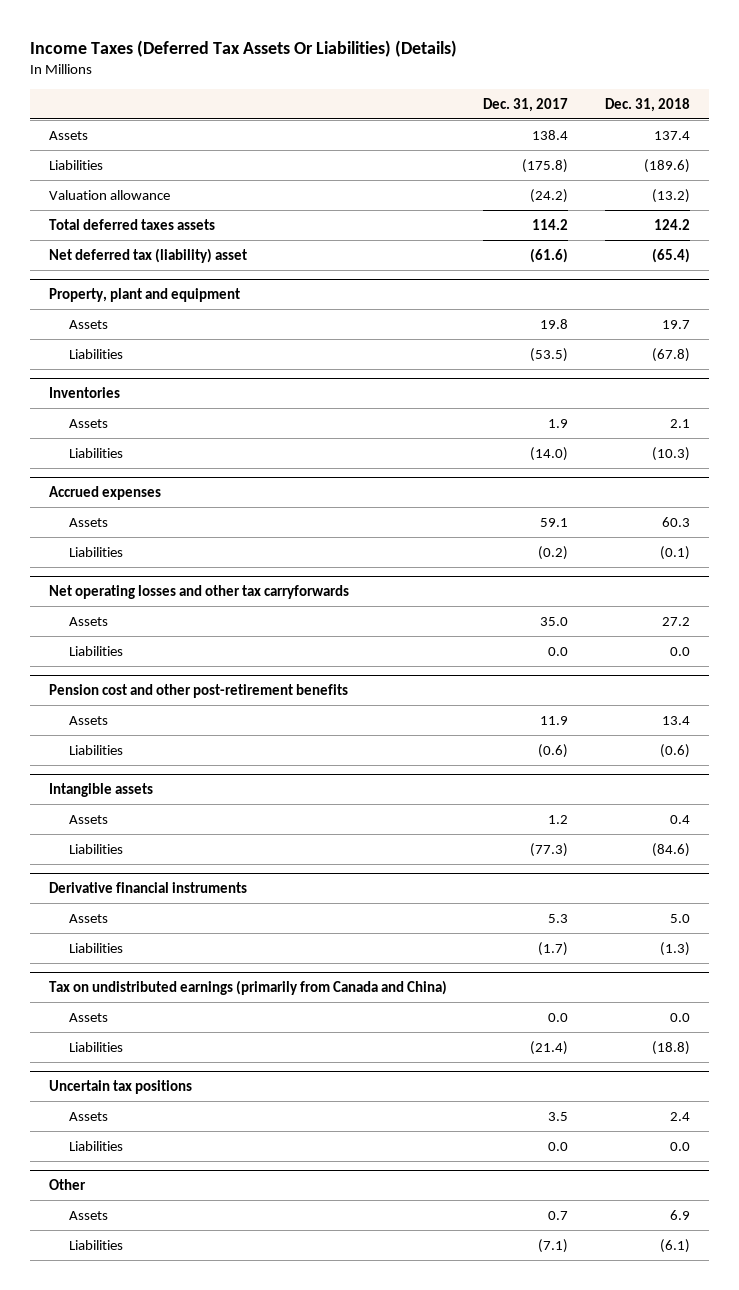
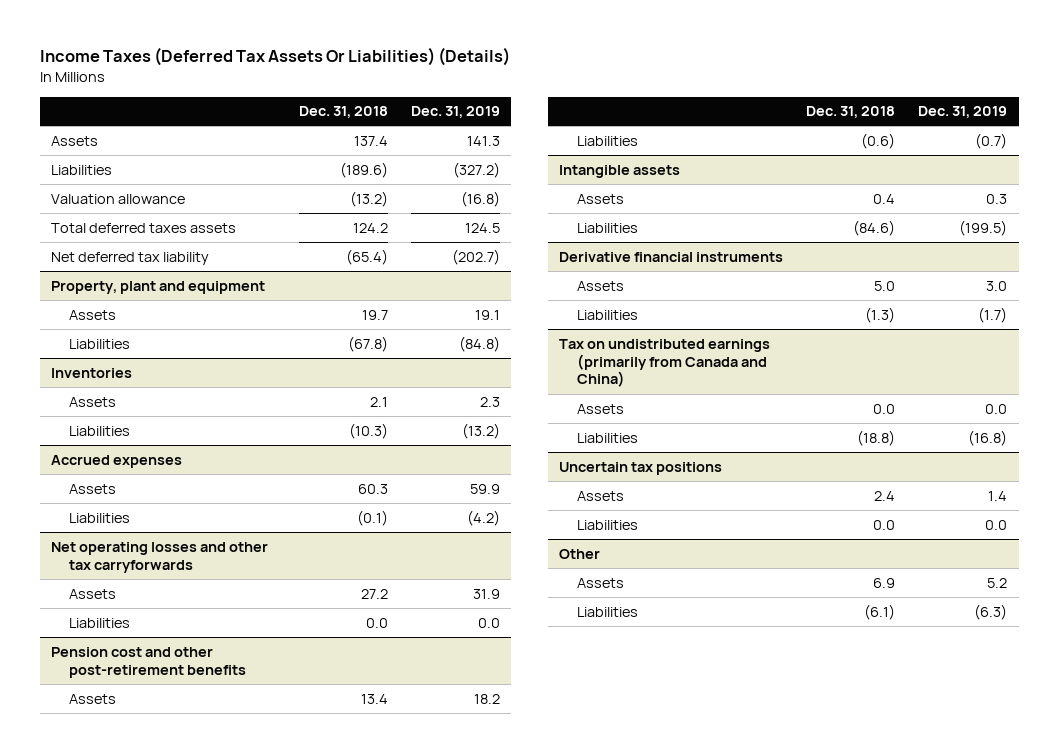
[483,97,569,112] Dec. 31, 2017 -> none
none -> [410,106,500,119] Dec. 31, 2019
[48,247,247,263] Net deferred tax (liability) asset -> [51,251,210,265] Net deferred tax liability

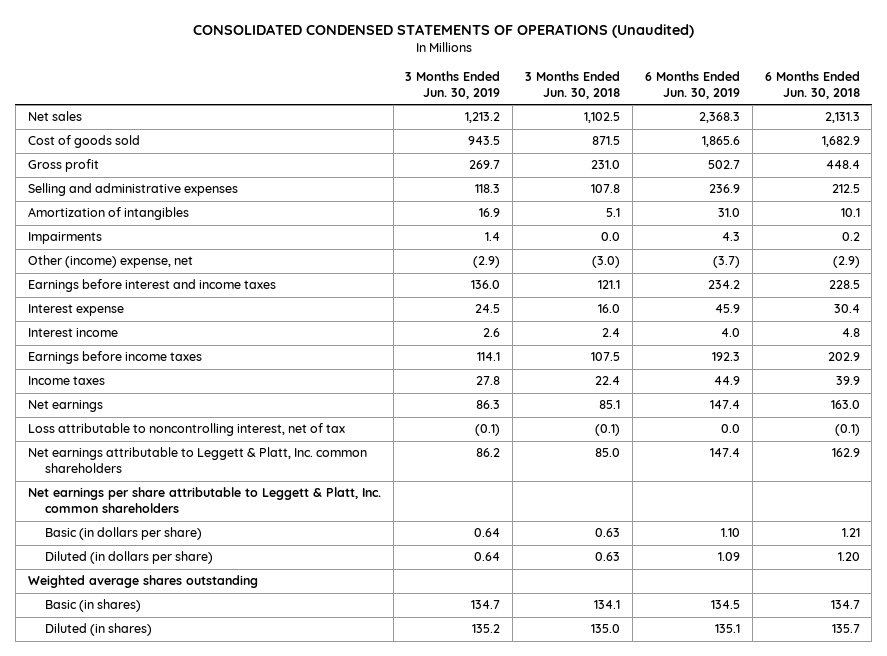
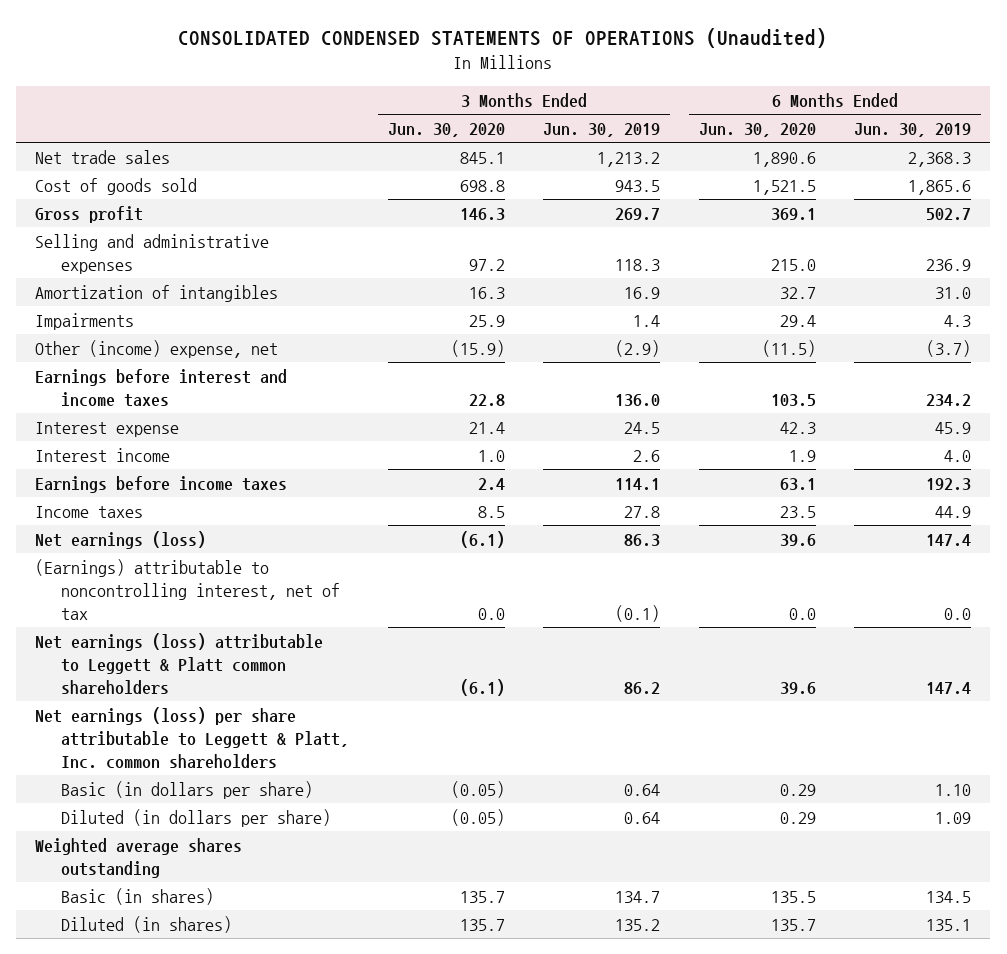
[525,70,621,99] 3 Months Ended Jun. 30, 2018 -> none
[764,70,860,99] 6 Months Ended Jun. 30, 2018 -> none
none -> [387,122,505,137] Jun. 30, 2020
none -> [698,122,816,137] Jun. 30, 2020
[27,111,82,122] Net sales -> [35,149,171,164] Net trade sales
[27,400,103,413] Net earnings -> [35,530,207,549] Net earnings (loss)
[27,423,345,437] Loss attributable to noncontrolling interest, net of tax -> [35,558,341,620] (Earnings) attributable to noncontrolling interest, net of tax
[27,447,367,474] Net earnings attributable to Leggett & Platt, Inc. common shareholders -> [35,632,324,694] Net earnings (loss) attributable to Leggett & Platt common shareholders
[27,487,381,514] Net earnings per share attributable to Leggett & Platt, Inc. common shareholders -> [35,706,350,769] Net earnings (loss) per share attributable to Leggett & Platt, Inc. common shareholders

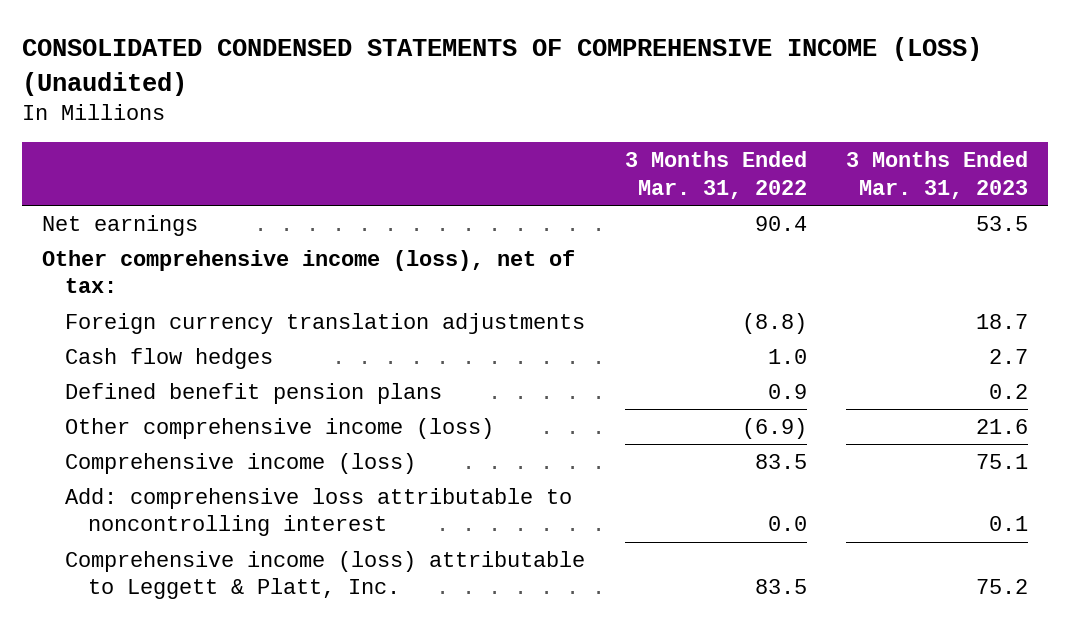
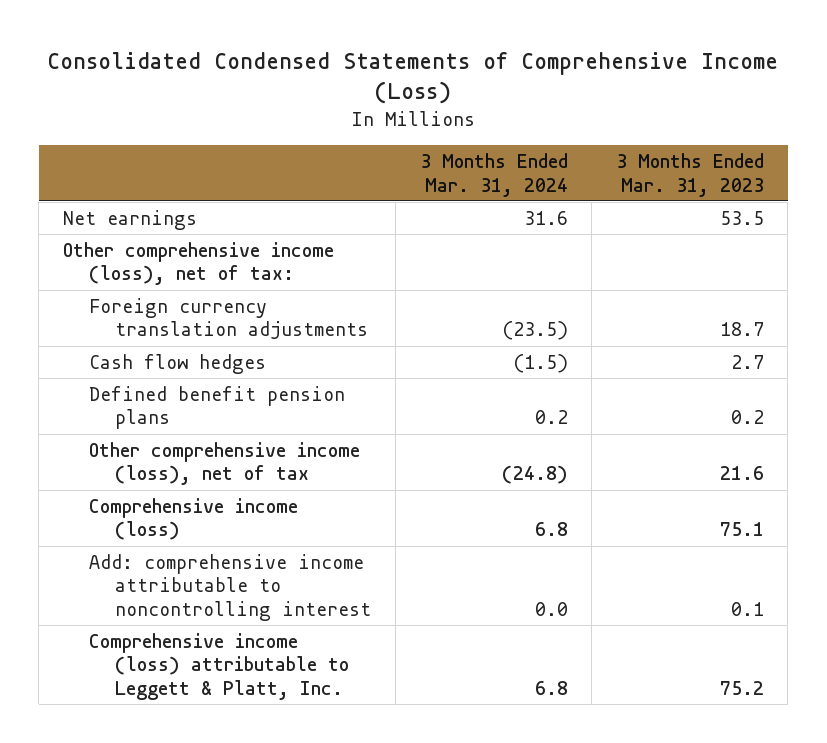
[22,37,983,96] CONSOLIDATED CONDENSED STATEMENTS OF COMPREHENSIVE INCOME (LOSS) (Unaudited) -> [47,51,779,105] Consolidated Condensed Statements of Comprehensive Income (Loss)
[624,151,807,199] 3 Months Ended Mar. 31, 2022 -> none
none -> [419,152,568,197] 3 Months Ended Mar. 31, 2024
[65,417,495,439] Other comprehensive income (loss) -> [89,441,361,486] Other comprehensive income (loss), net of tax
[65,487,573,537] Add: comprehensive loss attributable to noncontrolling interest -> [89,553,372,622] Add: comprehensive income attributable to noncontrolling interest

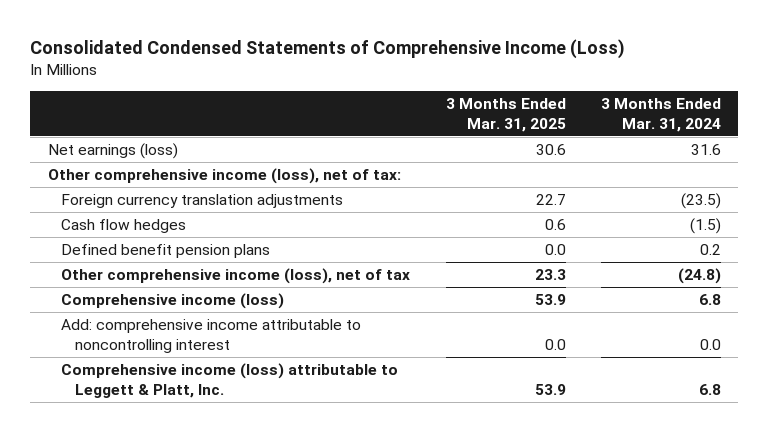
[615,152,764,197] 3 Months Ended Mar. 31, 2023 -> none
none -> [445,97,566,132] 3 Months Ended Mar. 31, 2025
[62,209,197,230] Net earnings -> [47,143,178,160] Net earnings (loss)

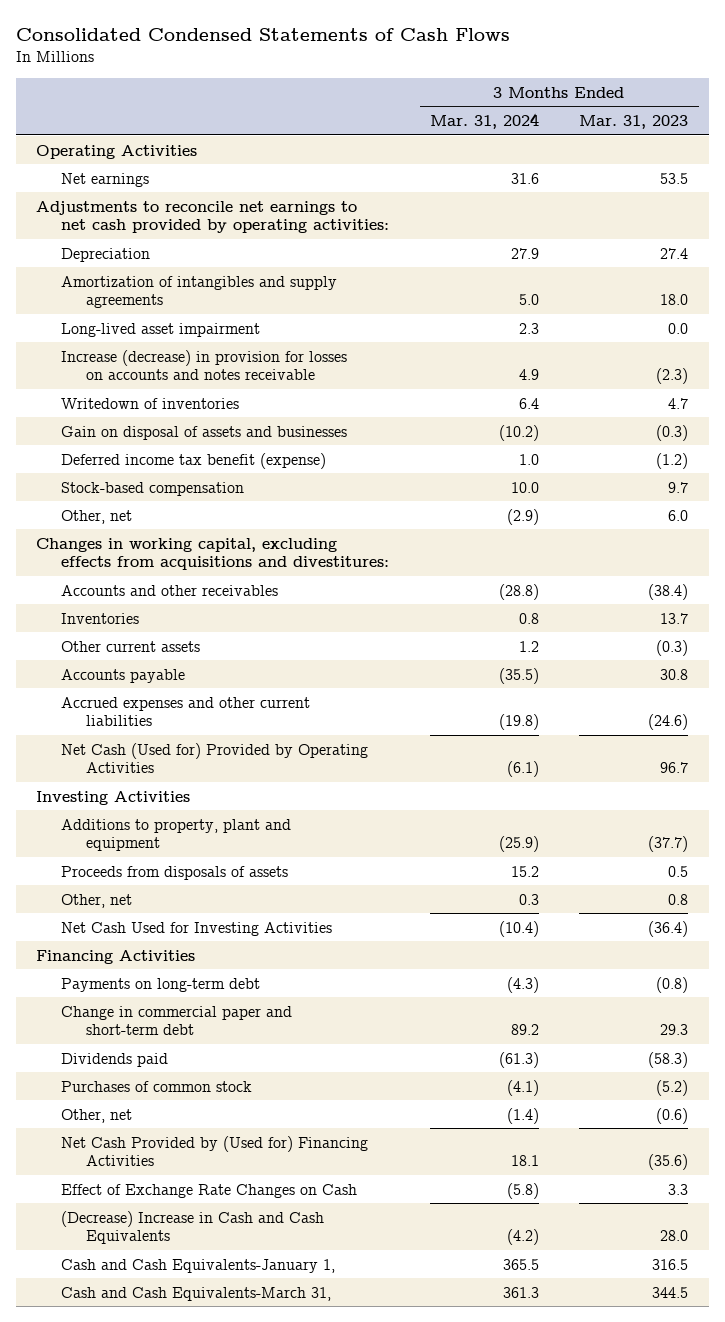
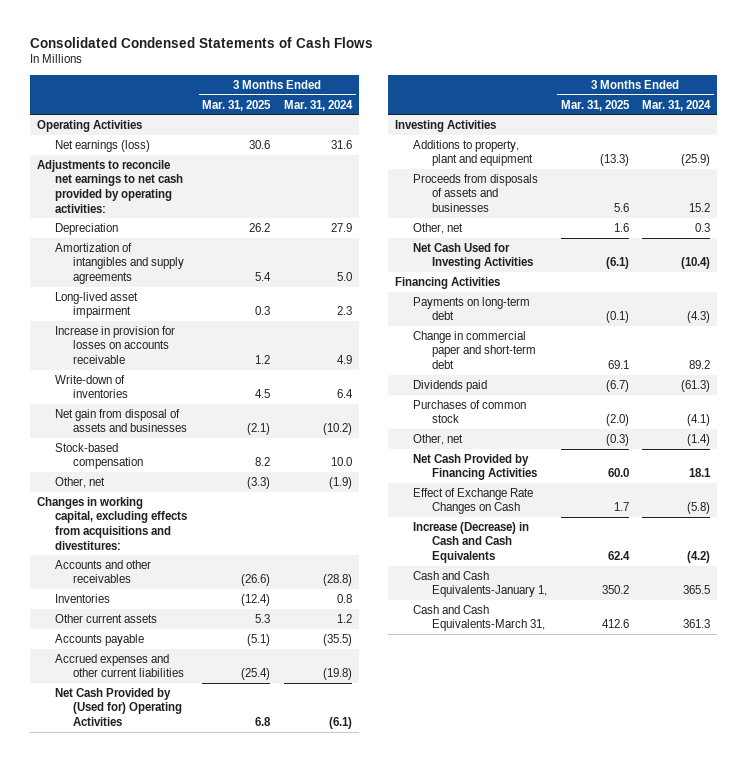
[579,115,689,130] Mar. 31, 2023 -> none
none -> [202,99,272,111] Mar. 31, 2025
[61,172,150,187] Net earnings -> [55,139,151,152] Net earnings (loss)
[61,452,327,469] Deferred income tax benefit (expense) -> none
[61,349,348,381] Increase (decrease) in provision for losses on accounts and notes receivable -> [55,325,176,365] Increase in provision for losses on accounts receivable
[61,397,240,409] Writedown of inventories -> [55,374,129,399] Write-down of inventories
[61,425,348,440] Gain on disposal of assets and businesses -> [55,408,188,433] Net gain from disposal of assets and businesses
[506,508,539,525] (2.9) -> [329,476,353,489] (1.9)
[61,742,369,774] Net Cash (Used for) Provided by Operating Activities -> [55,687,183,727] Net Cash Provided by (Used for) Operating Activities
[61,865,289,880] Proceeds from disposals of assets -> [413,173,539,213] Proceeds from disposals of assets and businesses
[61,1135,369,1167] Net Cash Provided by (Used for) Financing Activities -> [413,453,537,481] Net Cash Provided by Financing Activities
[61,1210,325,1245] (Decrease) Increase in Cash and Cash Equivalents -> [413,521,530,564] Increase (Decrease) in Cash and Cash Equivalents

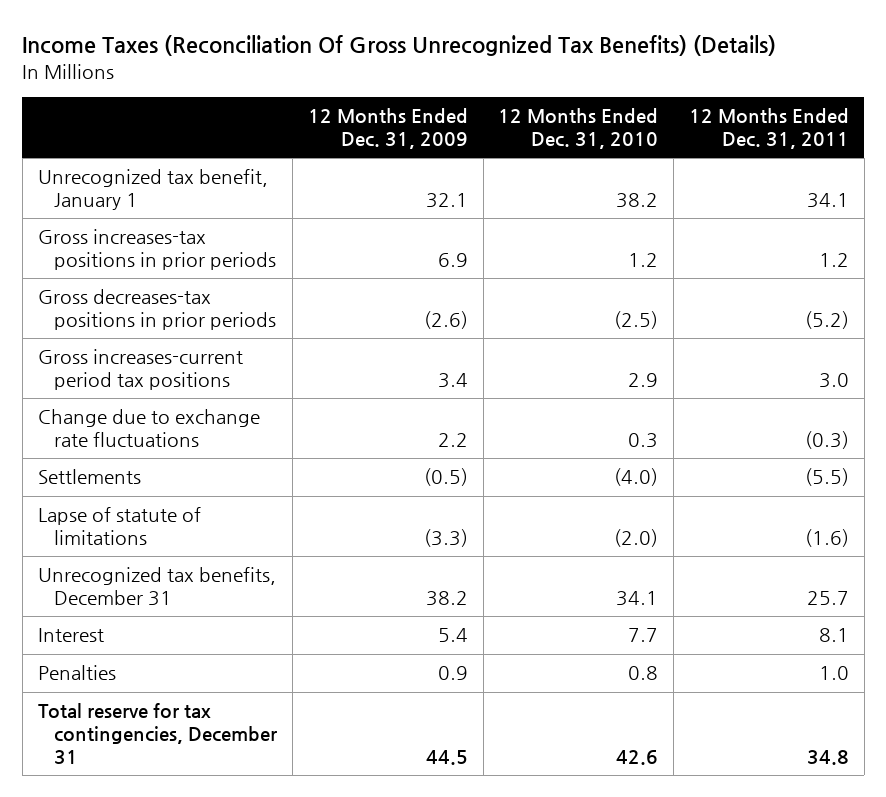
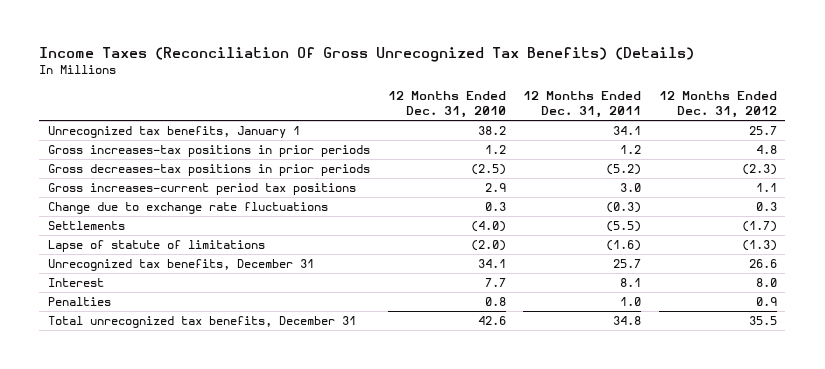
[307,108,468,149] 12 Months Ended Dec. 31, 2009 -> none
none -> [658,90,777,119] 12 Months Ended Dec. 31, 2012
[37,169,268,211] Unrecognized tax benefit, January 1 -> [48,126,301,139] Unrecognized tax benefits, January 1
[37,703,278,765] Total reserve for tax contingencies, December 31 -> [48,316,357,329] Total unrecognized tax benefits, December 31

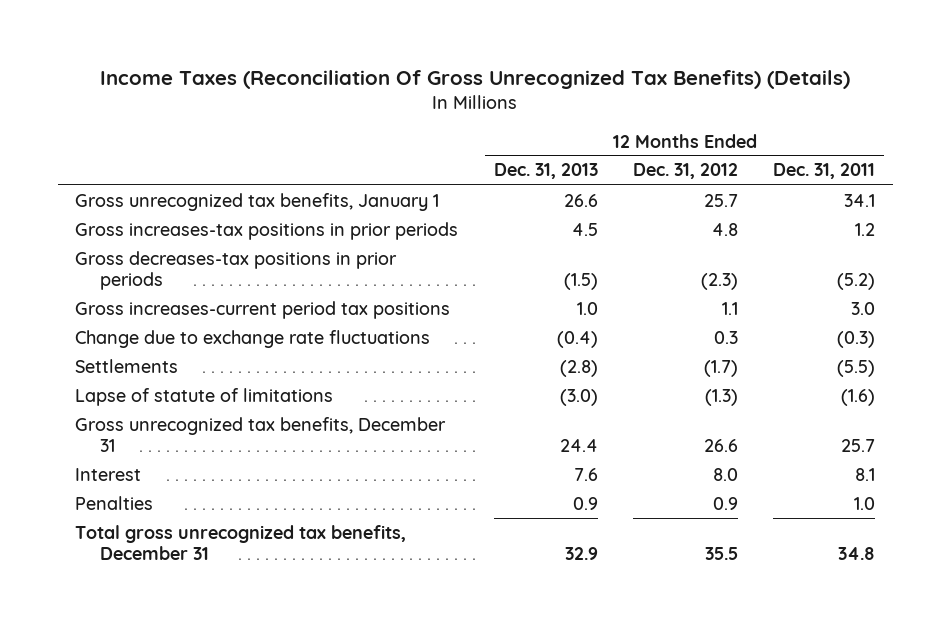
[387,90,506,119] 12 Months Ended Dec. 31, 2010 -> none
none -> [493,163,598,180] Dec. 31, 2013
[48,126,301,139] Unrecognized tax benefits, January 1 -> [75,192,440,211] Gross unrecognized tax benefits, January 1
[48,259,315,272] Unrecognized tax benefits, December 31 -> [75,416,447,452] Gross unrecognized tax benefits, December 31
[48,316,357,329] Total unrecognized tax benefits, December 31 -> [75,524,407,560] Total gross unrecognized tax benefits, December 31

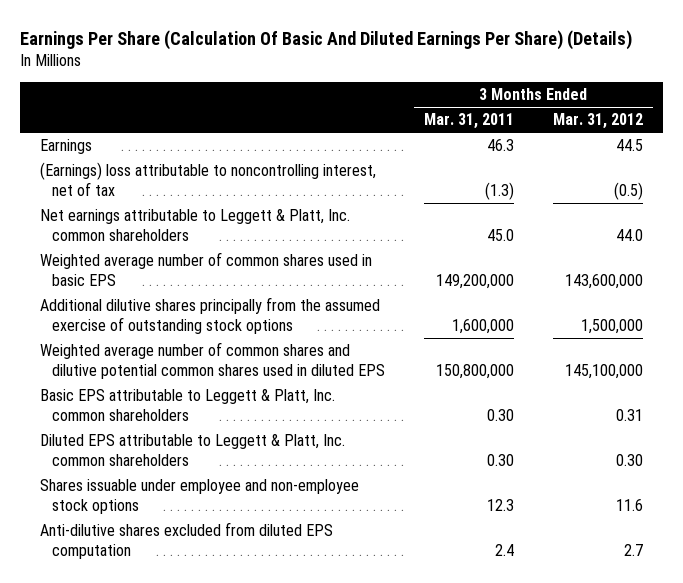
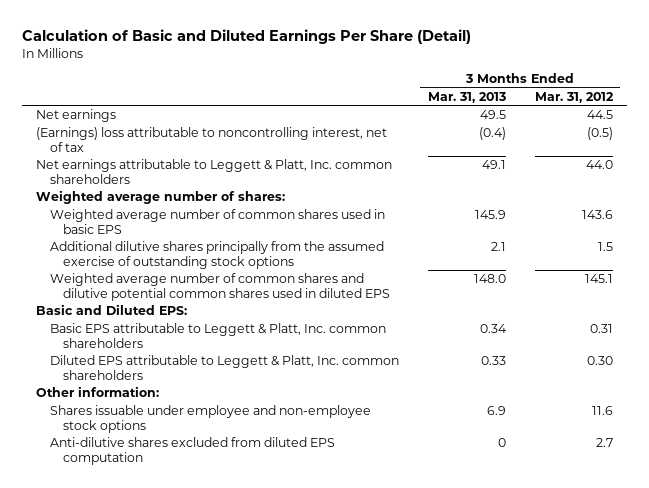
[20,29,633,50] Earnings Per Share (Calculation Of Basic And Diluted Earnings Per Share) (Details) -> [21,28,471,44] Calculation of Basic and Diluted Earnings Per Share (Detail)
[423,113,514,130] Mar. 31, 2011 -> none
none -> [427,91,506,103] Mar. 31, 2013
[39,139,92,155] Earnings -> [36,109,117,123] Net earnings
none -> [36,190,286,205] Weighted average number of shares:
[565,274,644,290] 143,600,000 -> [581,210,613,220] 143.6
[581,319,644,335] 1,500,000 -> [597,242,613,252] 1.5
[565,364,644,380] 145,100,000 -> [584,274,613,284] 145.1
none -> [36,304,188,316] Basic and Diluted EPS:
none -> [36,386,160,398] Other information:

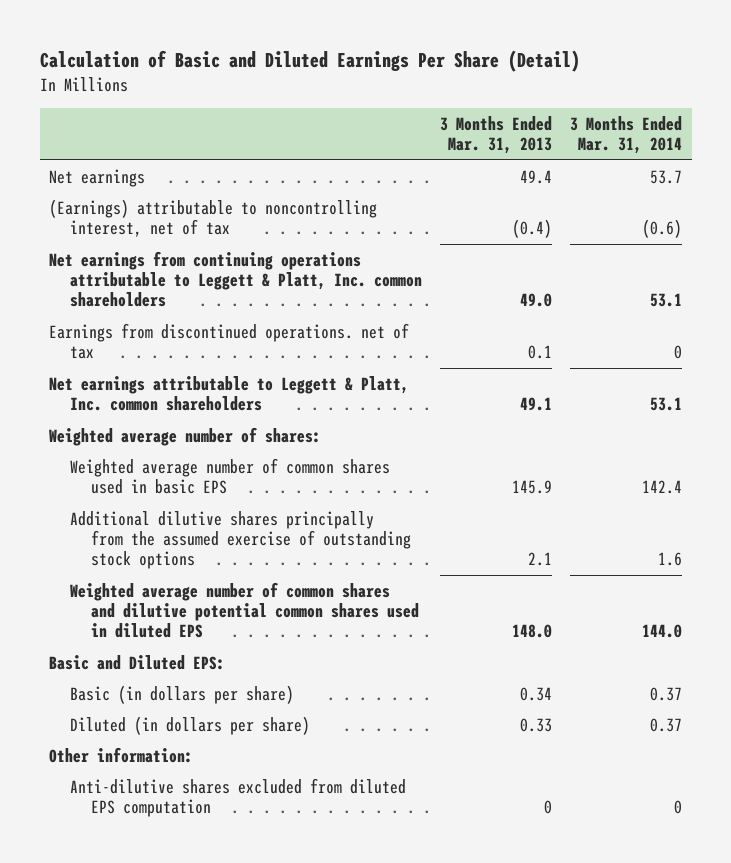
[534,91,614,103] Mar. 31, 2012 -> none
none -> [570,115,683,154] 3 Months Ended Mar. 31, 2014
[479,110,506,120] 49.5 -> [520,169,553,184] 49.4
[36,127,388,152] (Earnings) loss attributable to noncontrolling interest, net of tax -> [48,198,377,237] (Earnings) attributable to noncontrolling interest, net of tax
none -> [48,250,423,308] Net earnings from continuing operations attributable to Leggett & Platt, Inc. common shareholders
none -> [48,322,409,359] Earnings from discontinued operations. net of tax
[49,323,386,348] Basic EPS attributable to Leggett & Platt, Inc. common shareholders -> [70,684,295,704] Basic (in dollars per share)
[49,355,399,380] Diluted EPS attributable to Leggett & Platt, Inc. common shareholders -> [70,715,311,735] Diluted (in dollars per share)
[49,405,371,433] Shares issuable under employee and non-employee stock options -> none

